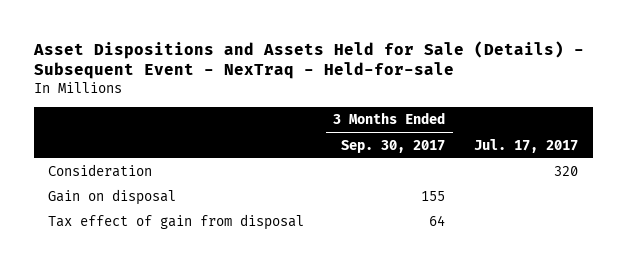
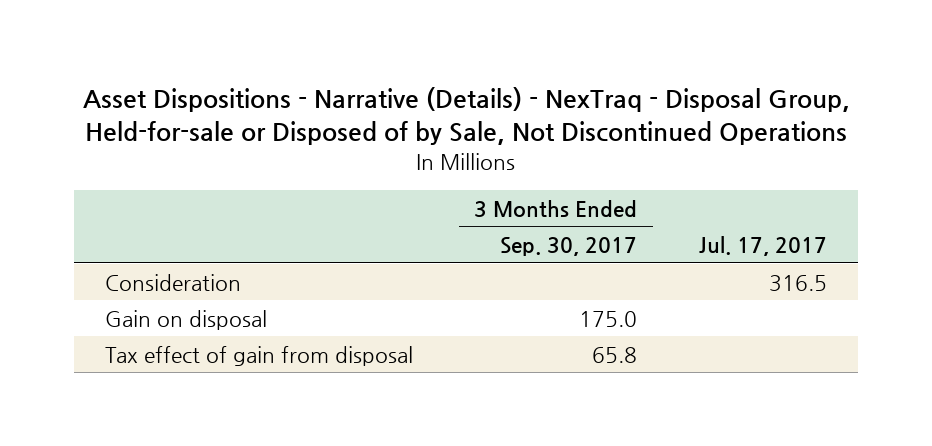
[32,40,584,80] Asset Dispositions and Assets Held for Sale (Details) - Subsequent Event - NexTraq - Held-for-sale -> [82,87,850,146] Asset Dispositions - Narrative (Details) - NexTraq - Disposal Group, Held-for-sale or Disposed of by Sale, Not Discontinued Operations
[554,166,579,177] 320 -> [769,274,828,292] 316.5
[421,191,446,202] 155 -> [579,310,638,327] 175.0
[429,215,446,227] 64 -> [592,346,638,363] 65.8

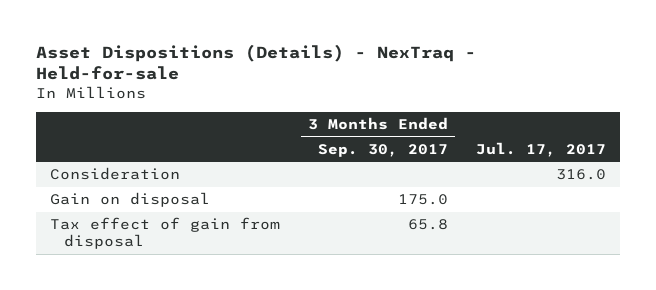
[82,87,850,146] Asset Dispositions - Narrative (Details) - NexTraq - Disposal Group, Held-for-sale or Disposed of by Sale, Not Discontinued Operations -> [36,43,477,81] Asset Dispositions (Details) - NexTraq - Held-for-sale
[769,274,828,292] 316.5 -> [556,169,607,181] 316.0

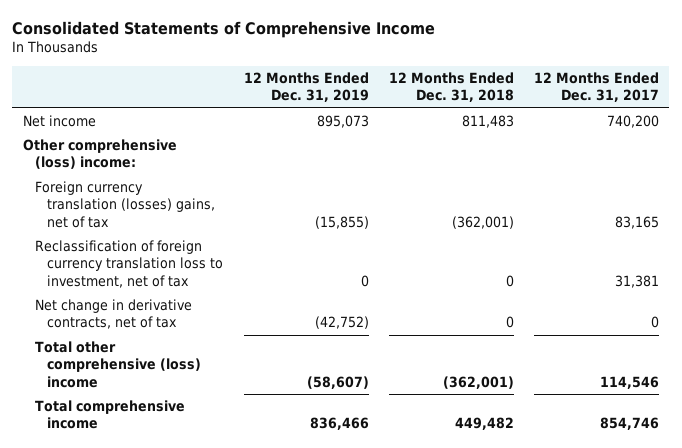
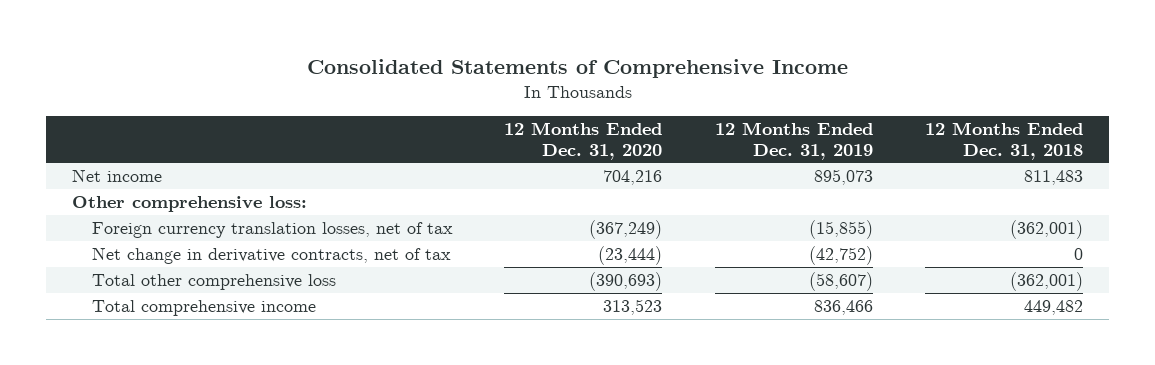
[534,72,660,103] 12 Months Ended Dec. 31, 2017 -> none
none -> [504,121,663,160] 12 Months Ended Dec. 31, 2020
[34,240,224,288] Reclassification of foreign currency translation loss to investment, net of tax -> none
[22,139,177,170] Other comprehensive (loss) income: -> [72,195,308,212] Other comprehensive loss:
[34,181,216,228] Foreign currency translation (losses) gains, net of tax -> [92,221,454,238] Foreign currency translation losses, net of tax
[34,341,202,388] Total other comprehensive (loss) income -> [92,273,337,290] Total other comprehensive loss

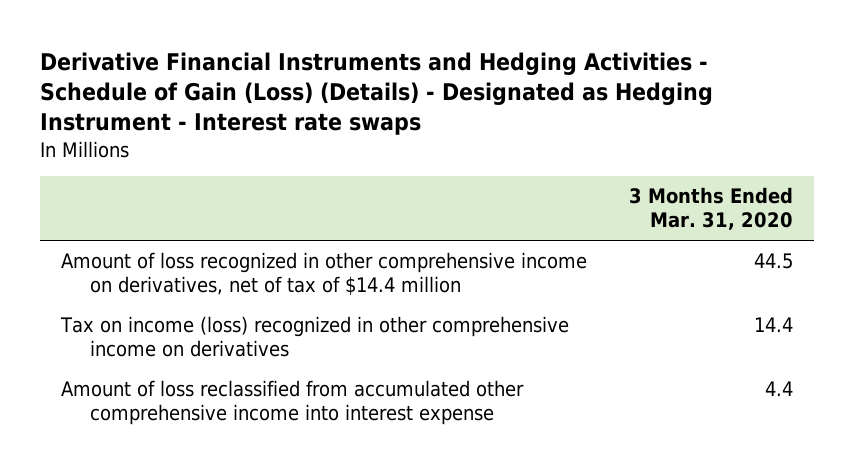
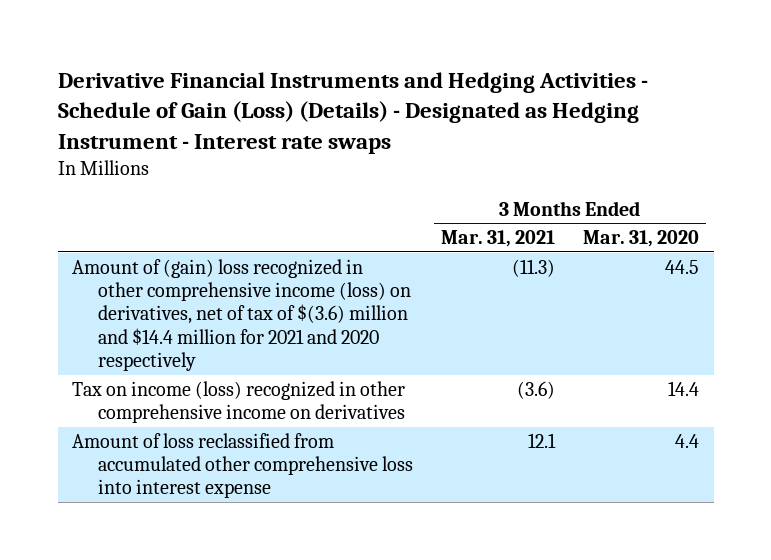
none -> [441,230,556,248] Mar. 31, 2021
[61,251,588,296] Amount of loss recognized in other comprehensive income on derivatives, net of tax of $14.4 million -> [72,258,411,371] Amount of (gain) loss recognized in other comprehensive income (loss) on derivatives, net of tax of $(3.6) million and $14.4 million for 2021 and 2020 respectively
[61,379,525,426] Amount of loss reclassified from accumulated other comprehensive income into interest expense -> [72,432,413,499] Amount of loss reclassified from accumulated other comprehensive loss into interest expense

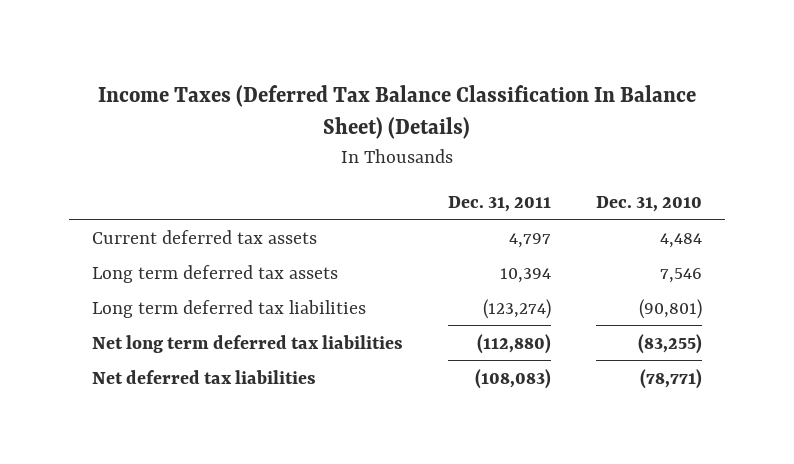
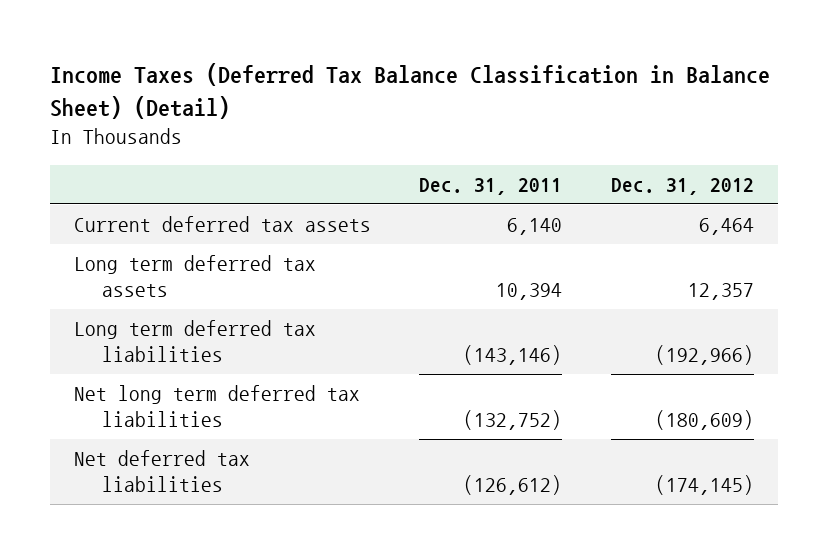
[98,84,697,140] Income Taxes (Deferred Tax Balance Classification In Balance Sheet) (Details) -> [49,63,770,120] Income Taxes (Deferred Tax Balance Classification in Balance Sheet) (Detail)
[596,195,703,212] Dec. 31, 2010 -> none
none -> [610,177,754,195] Dec. 31, 2012
[509,232,552,248] 4,797 -> [507,218,563,236] 6,140
[483,298,552,319] (123,274) -> [463,345,563,366] (143,146)
[477,333,552,354] (112,880) -> [463,410,563,431] (132,752)
[475,368,552,389] (108,083) -> [463,475,563,496] (126,612)

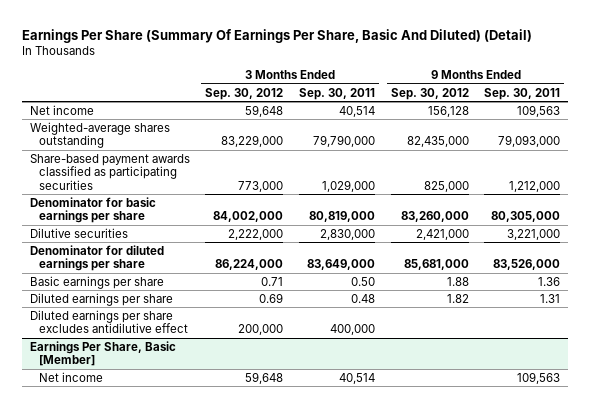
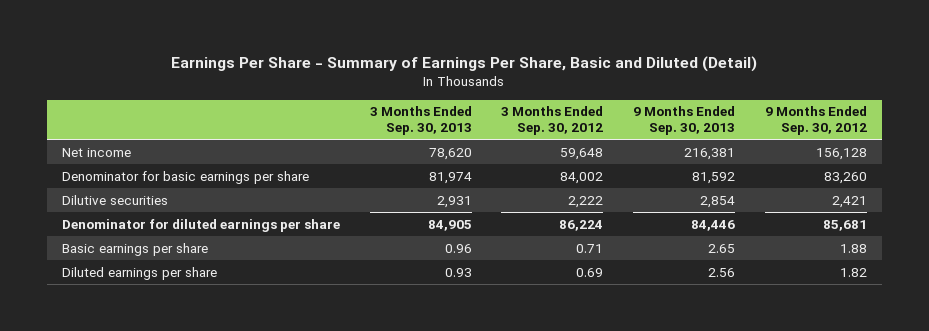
[21,28,532,43] Earnings Per Share (Summary Of Earnings Per Share, Basic And Diluted) (Detail) -> [171,55,758,72] Earnings Per Share - Summary of Earnings Per Share, Basic and Diluted (Detail)
[299,87,376,100] Sep. 30, 2011 -> none
[484,87,561,100] Sep. 30, 2011 -> none
none -> [369,106,472,136] 3 Months Ended Sep. 30, 2013
none -> [633,106,736,136] 9 Months Ended Sep. 30, 2013
[29,121,170,149] Weighted-average shares outstanding -> none
[29,153,190,190] Share-based payment awards classified as participating securities -> none
[213,211,284,223] 84,002,000 -> [560,171,604,184] 84,002
[400,211,469,223] 83,260,000 -> [824,171,868,184] 83,260
[228,228,284,240] 2,222,000 -> [568,195,604,208] 2,222
[415,228,469,240] 2,421,000 -> [832,195,868,208] 2,421
[215,259,284,271] 86,224,000 -> [559,219,604,231] 86,224
[403,259,469,271] 85,681,000 -> [823,219,868,231] 85,681
[29,309,189,334] Diluted earnings per share excludes antidilutive effect -> none
[29,340,176,367] Earnings Per Share, Basic [Member] -> none
[39,371,104,382] Net income -> none

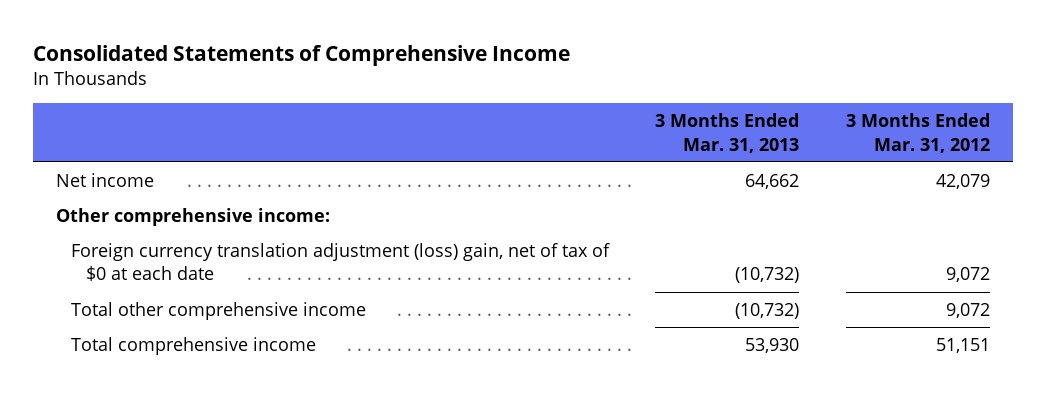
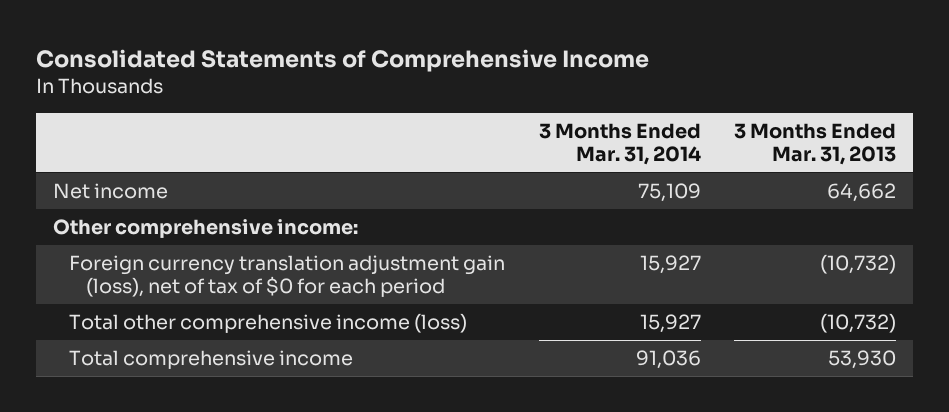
[845,113,990,153] 3 Months Ended Mar. 31, 2012 -> none
none -> [538,122,701,165] 3 Months Ended Mar. 31, 2014
[71,242,611,282] Foreign currency translation adjustment (loss) gain, net of tax of $0 at each date -> [69,255,506,298] Foreign currency translation adjustment gain (loss), net of tax of $0 for each period
[71,301,367,320] Total other comprehensive income -> [69,313,468,334] Total other comprehensive income (loss)

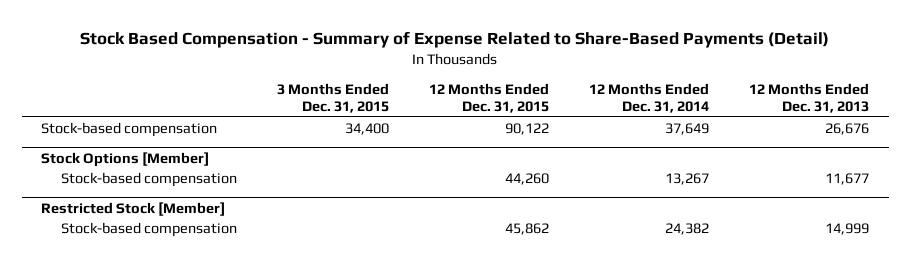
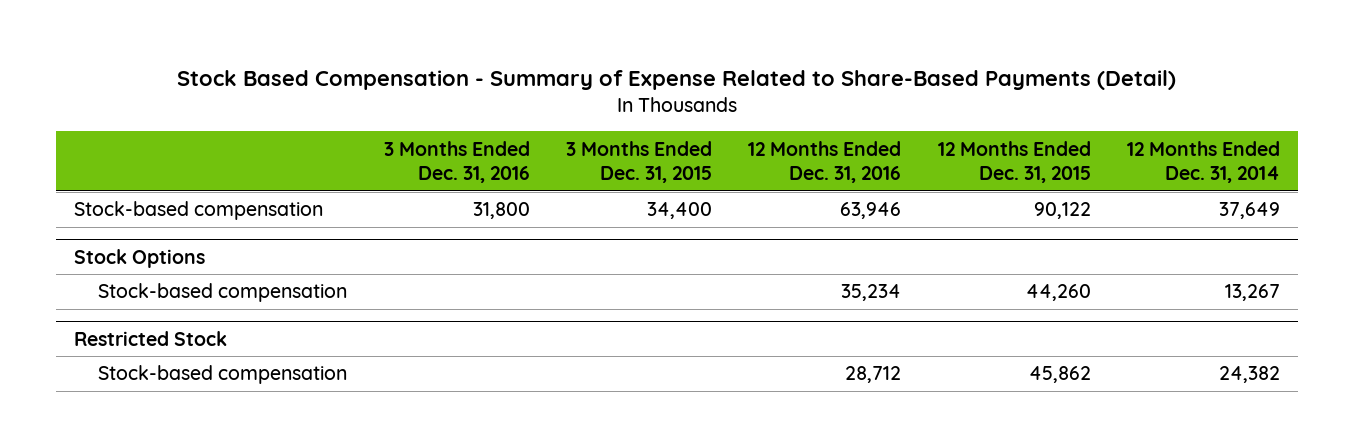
[749,82,870,113] 12 Months Ended Dec. 31, 2013 -> none
none -> [383,140,530,184] 3 Months Ended Dec. 31, 2016
none -> [748,140,902,184] 12 Months Ended Dec. 31, 2016
[41,151,210,167] Stock Options [Member] -> [74,248,206,268] Stock Options
[41,201,226,216] Restricted Stock [Member] -> [74,330,228,346] Restricted Stock

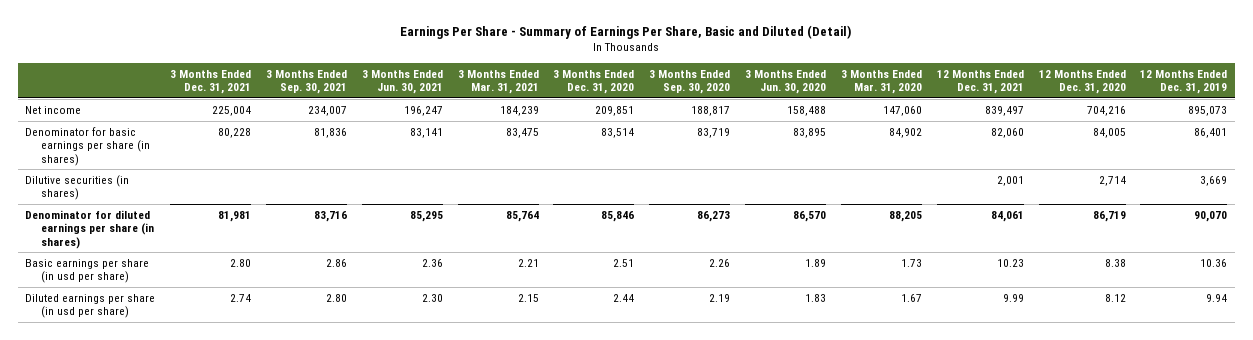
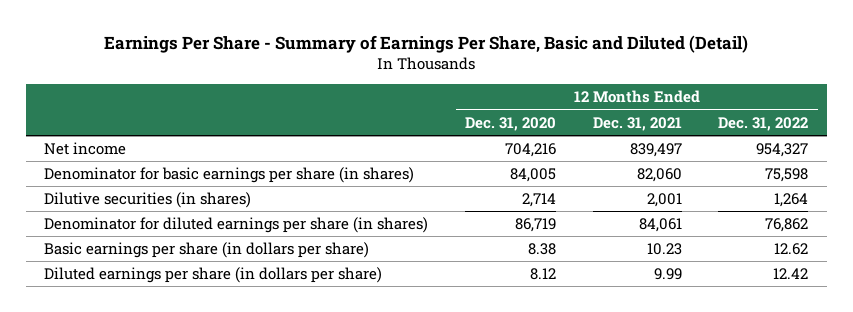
[170,69,252,94] 3 Months Ended Dec. 31, 2021 -> none
[266,69,348,94] 3 Months Ended Sep. 30, 2021 -> none
[361,69,443,94] 3 Months Ended Jun. 30, 2021 -> none
[457,69,539,94] 3 Months Ended Mar. 31, 2021 -> none
[553,69,635,94] 3 Months Ended Dec. 31, 2020 -> none
[649,69,731,94] 3 Months Ended Sep. 30, 2020 -> none
[745,69,827,94] 3 Months Ended Jun. 30, 2020 -> none
[840,69,922,94] 3 Months Ended Mar. 31, 2020 -> none
[1140,69,1228,94] 12 Months Ended Dec. 31, 2019 -> none
none -> [718,116,809,131] Dec. 31, 2022
[25,258,150,284] Basic earnings per share (in usd per share) -> [44,242,370,259] Basic earnings per share (in dollars per share)
[25,293,156,319] Diluted earnings per share (in usd per share) -> [44,267,383,284] Diluted earnings per share (in dollars per share)

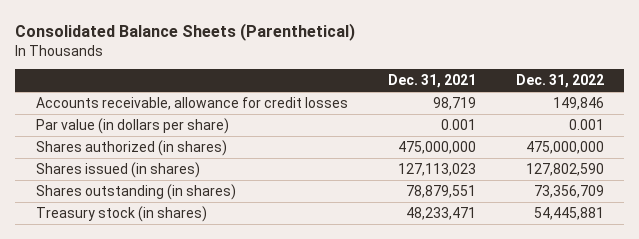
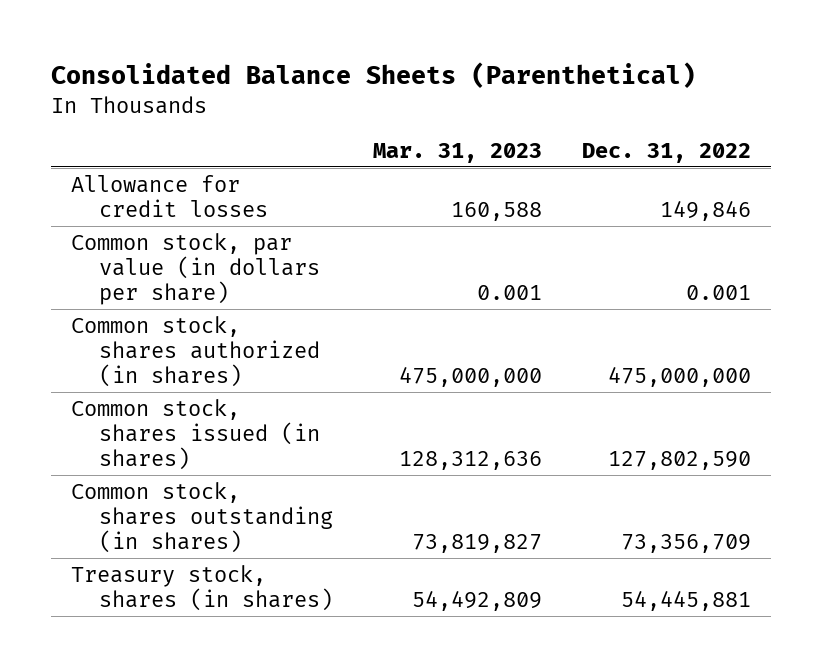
[387,74,476,89] Dec. 31, 2021 -> none
none -> [372,142,542,163] Mar. 31, 2023
[35,96,348,110] Accounts receivable, allowance for credit losses -> [71,174,268,217] Allowance for credit losses
[35,117,229,134] Par value (in dollars per share) -> [71,232,320,305] Common stock, par value (in dollars per share)
[35,139,227,156] Shares authorized (in shares) -> [71,315,320,387] Common stock, shares authorized (in shares)
[35,161,200,178] Shares issued (in shares) -> [71,398,320,470] Common stock, shares issued (in shares)
[35,183,236,200] Shares outstanding (in shares) -> [71,481,333,553] Common stock, shares outstanding (in shares)
[35,205,207,222] Treasury stock (in shares) -> [71,564,333,611] Treasury stock, shares (in shares)

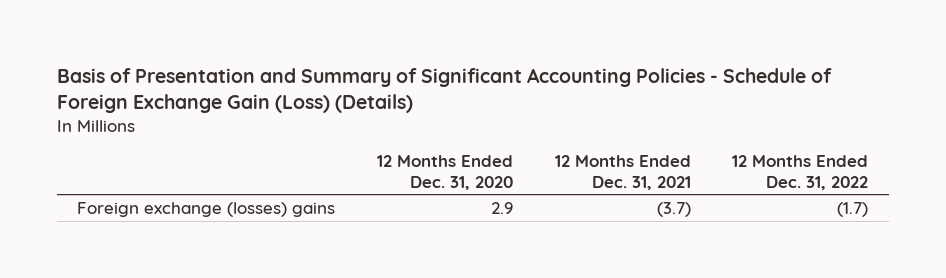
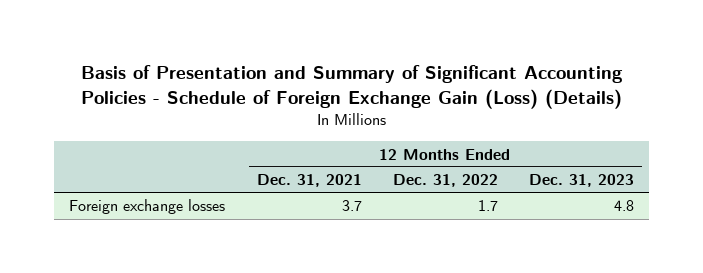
[377,155,514,190] 12 Months Ended Dec. 31, 2020 -> none
none -> [528,174,634,188] Dec. 31, 2023
[77,201,336,217] Foreign exchange (losses) gains -> [69,199,226,215] Foreign exchange losses
[656,201,691,217] (3.7) -> [341,200,362,212] 3.7
[837,201,869,217] (1.7) -> [477,200,498,212] 1.7

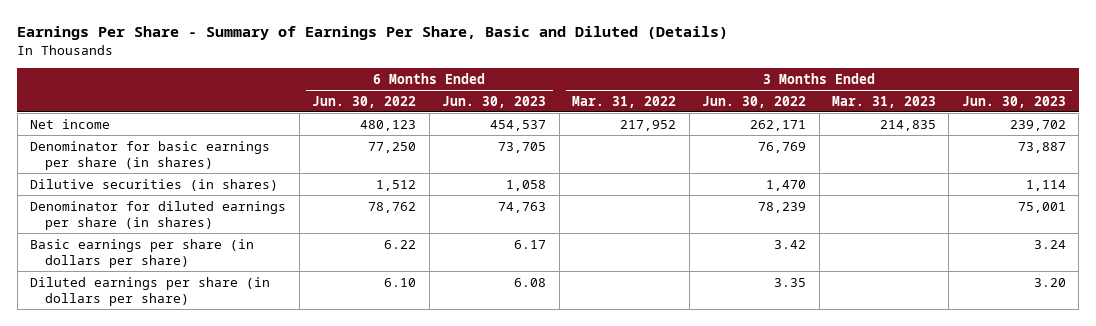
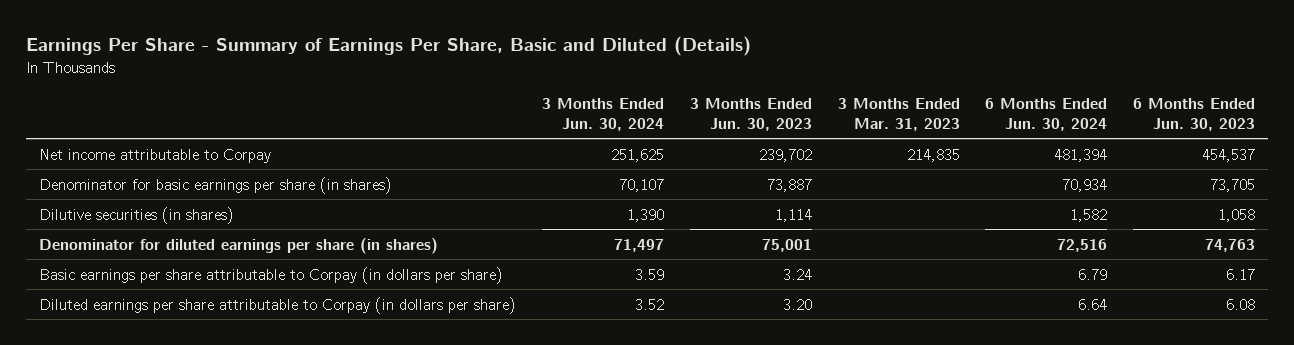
[312,95,417,108] Jun. 30, 2022 -> none
[572,95,677,108] Mar. 31, 2022 -> none
[702,95,807,108] Jun. 30, 2022 -> none
none -> [541,98,664,131] 3 Months Ended Jun. 30, 2024
none -> [985,98,1108,131] 6 Months Ended Jun. 30, 2024
[30,118,111,129] Net income -> [38,148,271,163] Net income attributable to Corpay
[30,238,255,268] Basic earnings per share (in dollars per share) -> [38,266,503,284] Basic earnings per share attributable to Corpay (in dollars per share)
[30,276,271,306] Diluted earnings per share (in dollars per share) -> [38,296,516,314] Diluted earnings per share attributable to Corpay (in dollars per share)

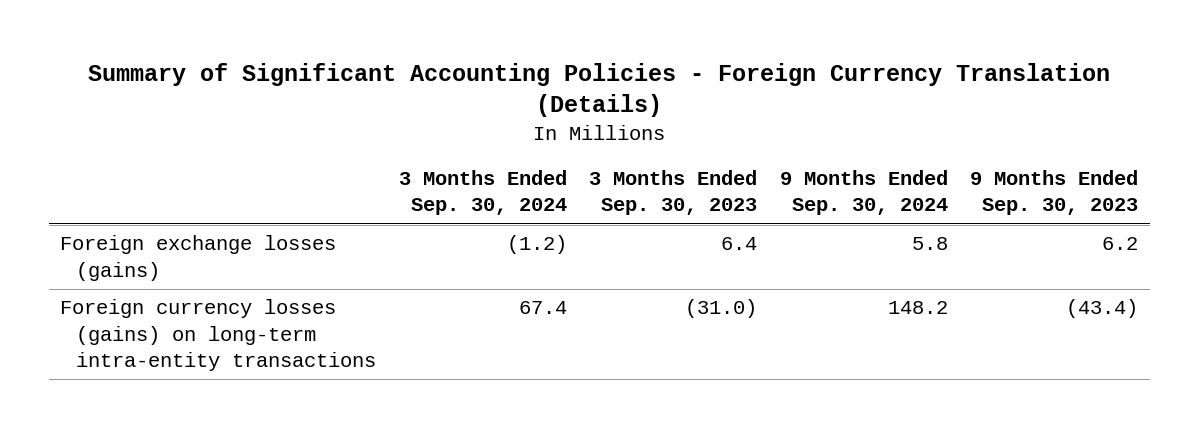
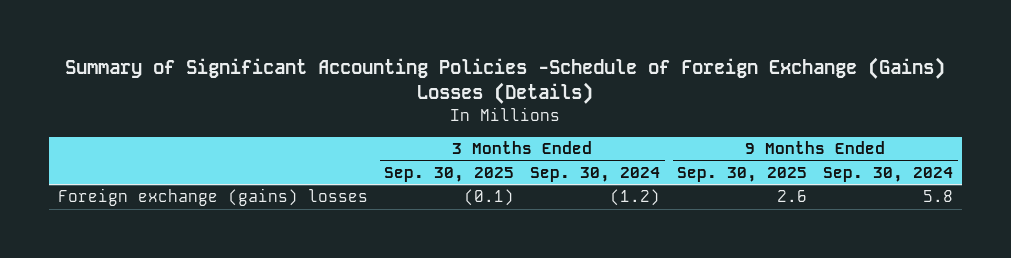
[88,62,1111,118] Summary of Significant Accounting Policies - Foreign Currency Translation (Details) -> [65,57,946,105] Summary of Significant Accounting Policies -Schedule of Foreign Exchange (Gains) Losses (Details)
[589,170,758,216] 3 Months Ended Sep. 30, 2023 -> none
[970,170,1139,216] 9 Months Ended Sep. 30, 2023 -> none
none -> [384,167,515,183] Sep. 30, 2025
none -> [676,167,807,183] Sep. 30, 2025
[60,299,377,371] Foreign currency losses (gains) on long-term intra-entity transactions -> none
[60,235,337,281] Foreign exchange losses (gains) -> [57,188,368,207] Foreign exchange (gains) losses

